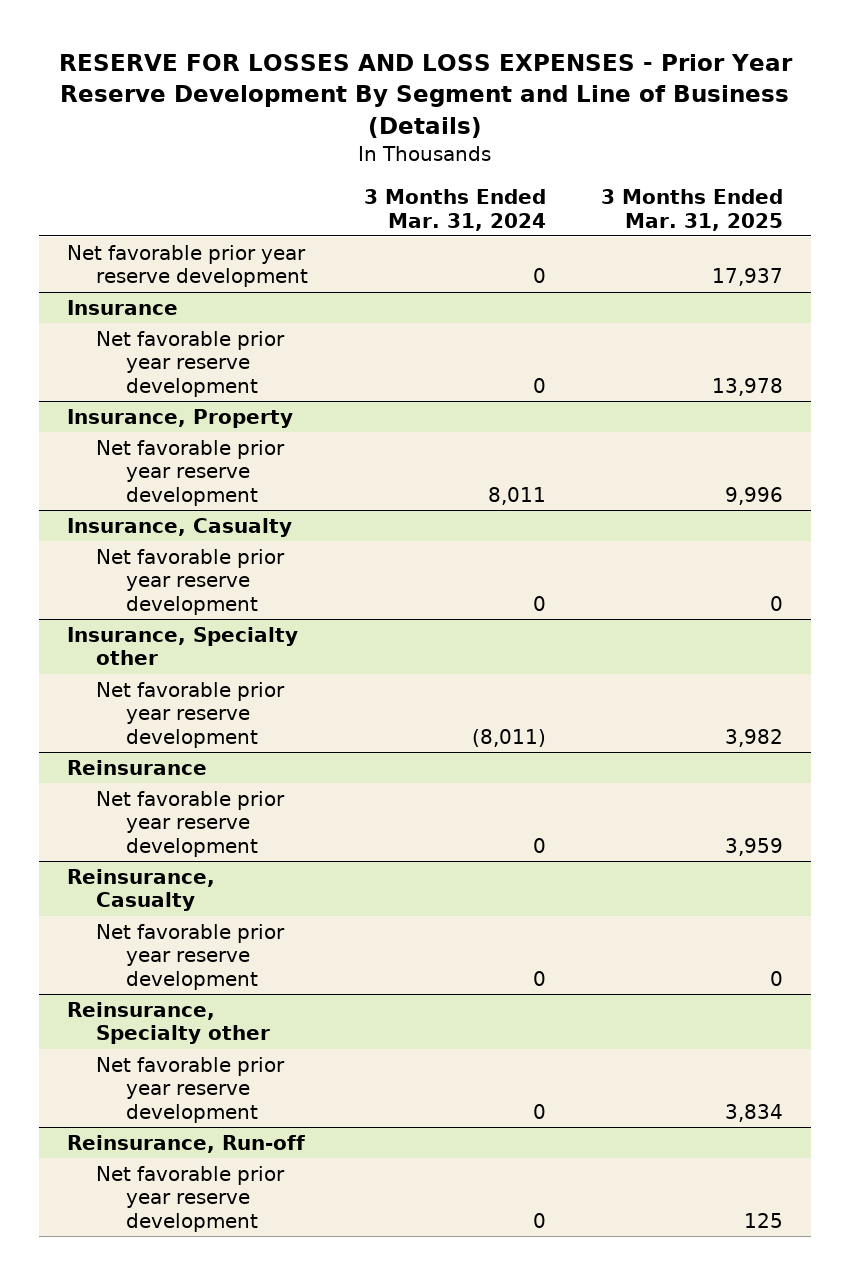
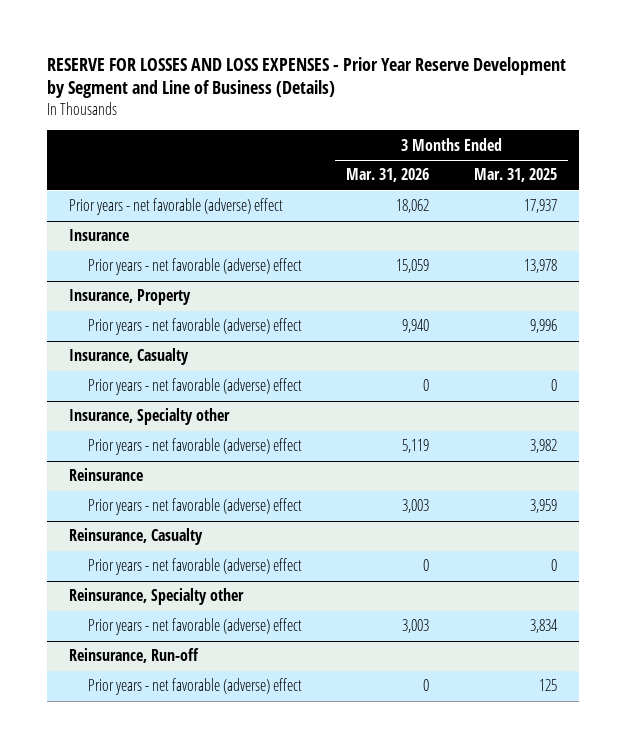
[59,53,794,138] RESERVE FOR LOSSES AND LOSS EXPENSES - Prior Year Reserve Development By Segment and Line of Business (Details) -> [46,56,566,99] RESERVE FOR LOSSES AND LOSS EXPENSES - Prior Year Reserve Development by Segment and Line of Business (Details)
[363,188,546,231] 3 Months Ended Mar. 31, 2024 -> none
none -> [346,168,430,183] Mar. 31, 2026
[67,244,309,288] Net favorable prior year reserve development -> [68,198,283,216] Prior years - net favorable (adverse) effect
[96,330,286,398] Net favorable prior year reserve development -> [88,258,303,276] Prior years - net favorable (adverse) effect
[96,439,286,507] Net favorable prior year reserve development -> [88,318,303,336] Prior years - net favorable (adverse) effect
[96,548,286,616] Net favorable prior year reserve development -> [88,378,303,396] Prior years - net favorable (adverse) effect
[96,681,286,749] Net favorable prior year reserve development -> [88,438,303,456] Prior years - net favorable (adverse) effect
[96,790,286,858] Net favorable prior year reserve development -> [88,498,303,516] Prior years - net favorable (adverse) effect
[96,923,286,991] Net favorable prior year reserve development -> [88,558,303,576] Prior years - net favorable (adverse) effect
[96,1056,286,1124] Net favorable prior year reserve development -> [88,618,303,636] Prior years - net favorable (adverse) effect
[96,1165,286,1233] Net favorable prior year reserve development -> [88,678,303,696] Prior years - net favorable (adverse) effect

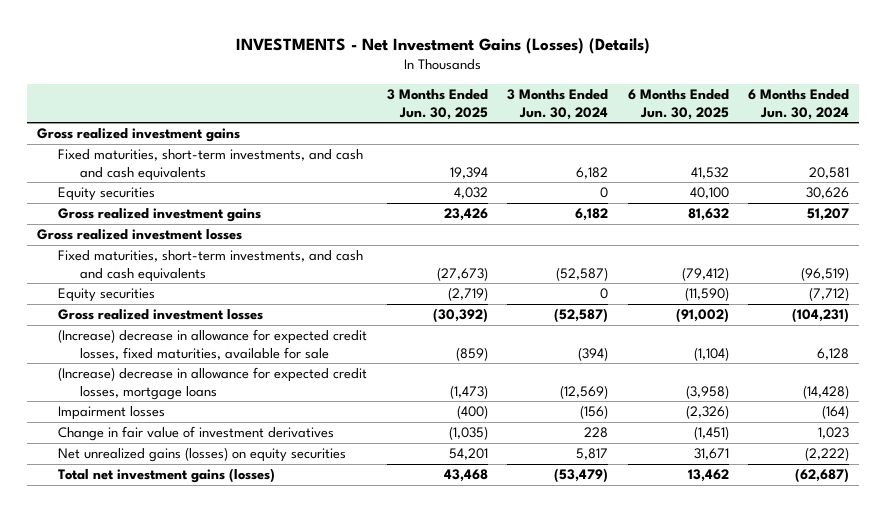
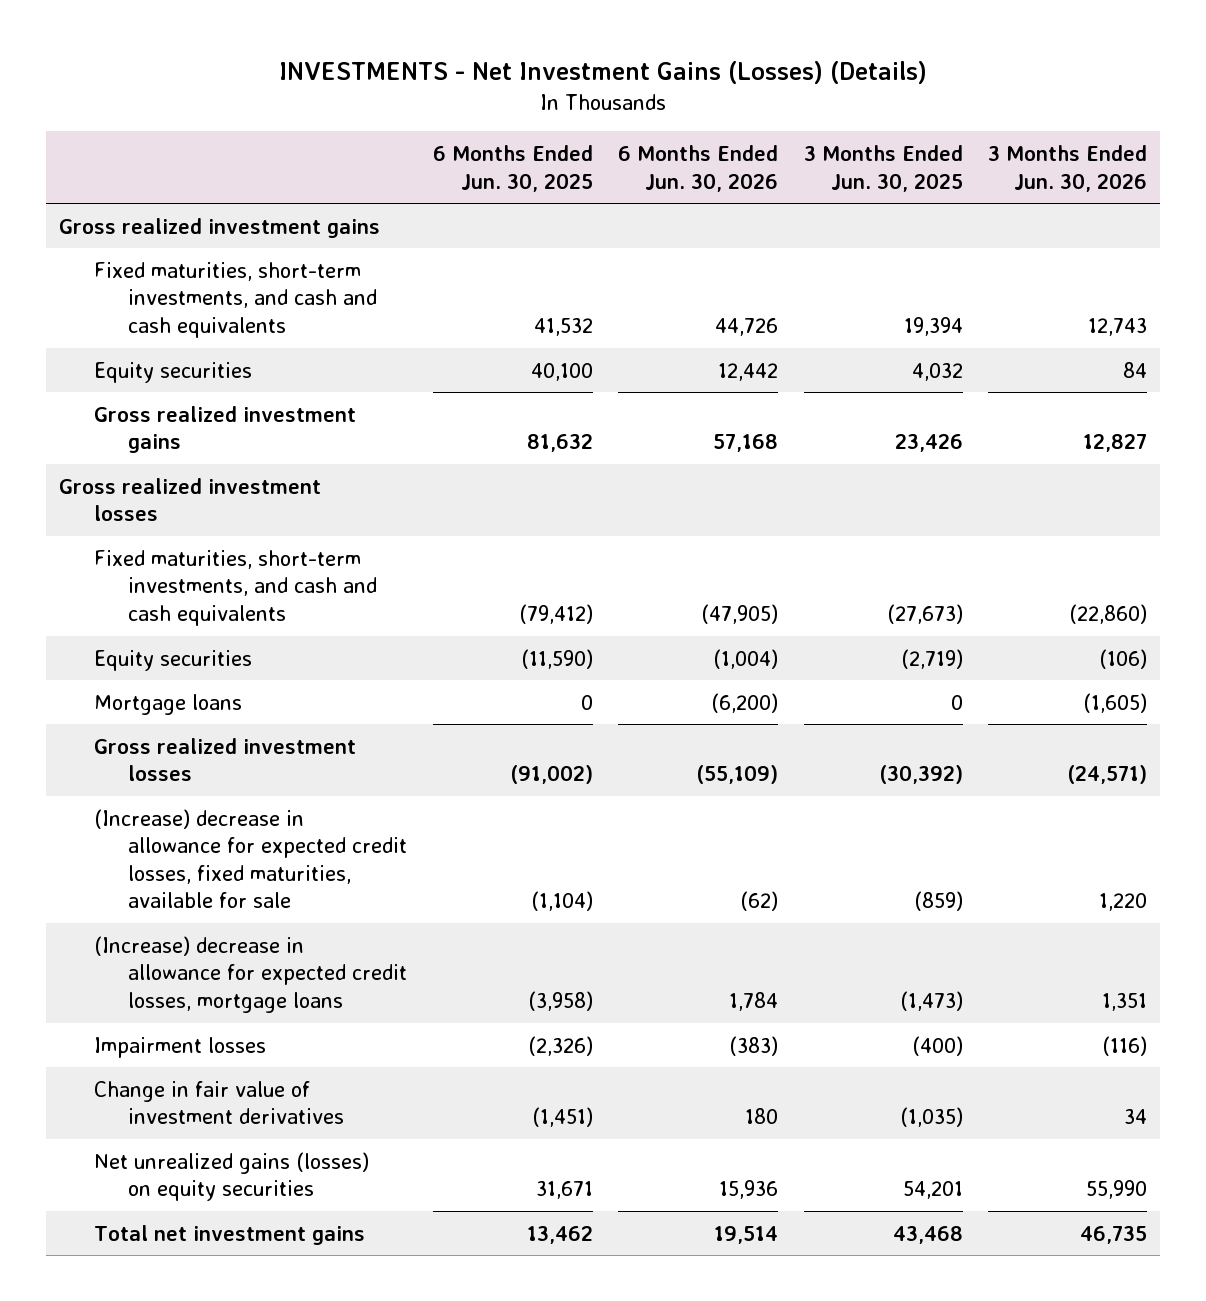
[507,89,609,120] 3 Months Ended Jun. 30, 2024 -> none
[748,89,850,120] 6 Months Ended Jun. 30, 2024 -> none
none -> [618,145,779,192] 6 Months Ended Jun. 30, 2026
none -> [988,145,1148,192] 3 Months Ended Jun. 30, 2026
none -> [93,693,242,715] Mortgage loans
[58,468,276,484] Total net investment gains (losses) -> [93,1224,365,1245] Total net investment gains

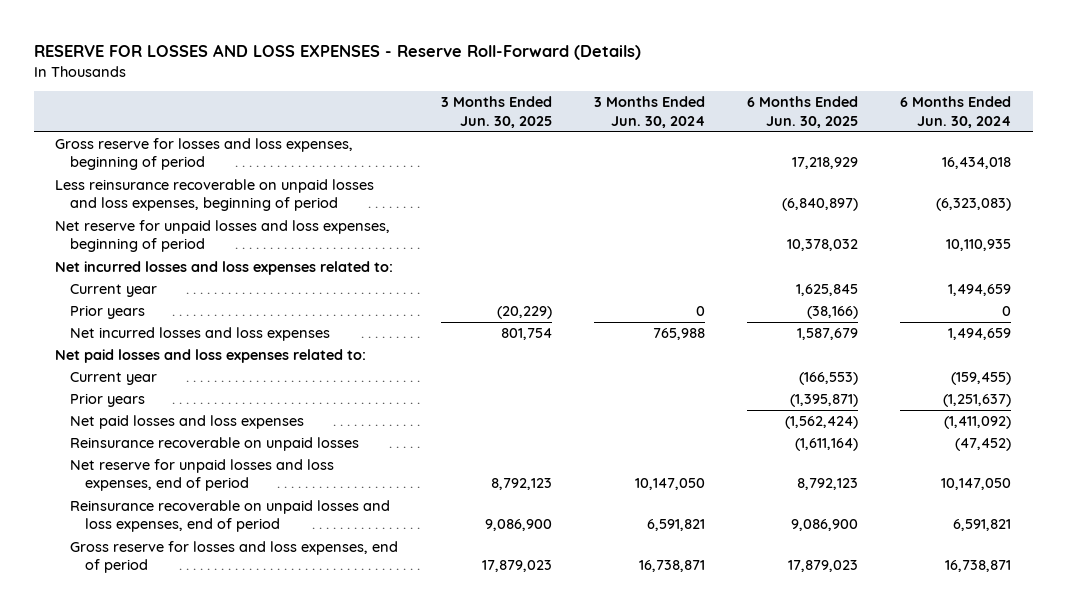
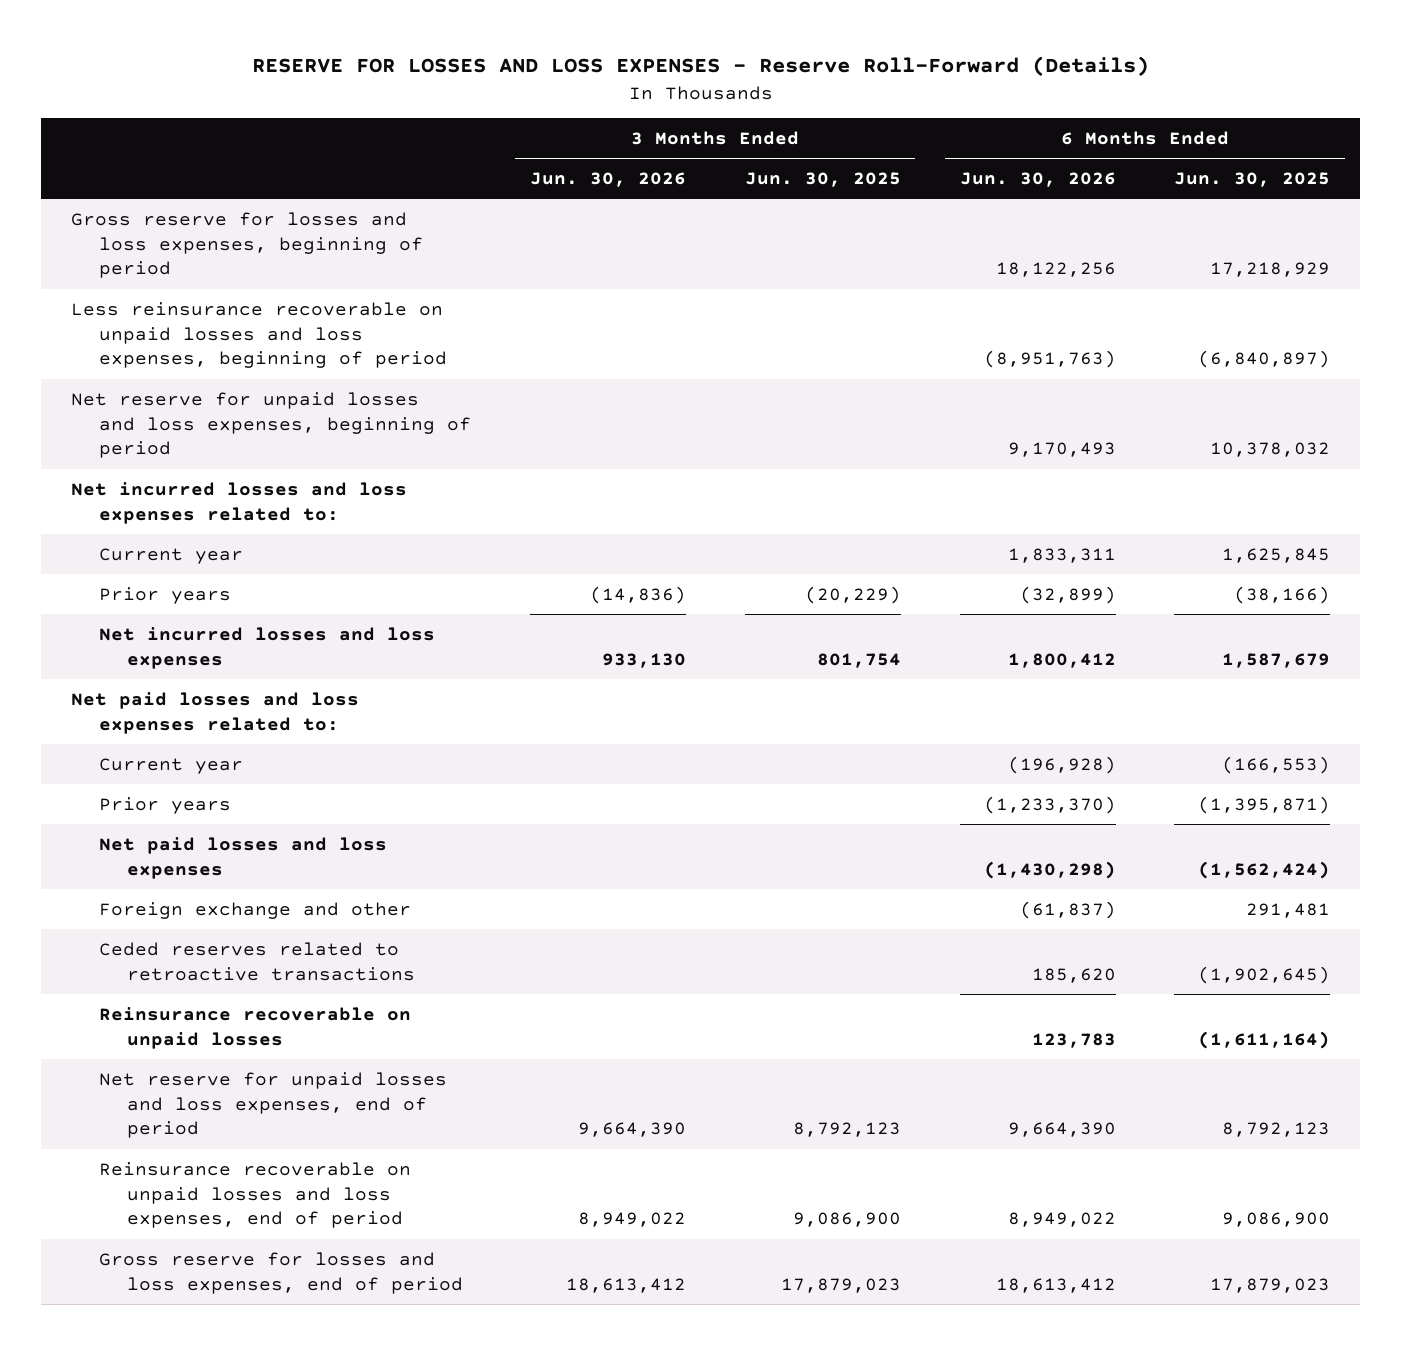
[593,96,705,128] 3 Months Ended Jun. 30, 2024 -> none
[900,96,1012,128] 6 Months Ended Jun. 30, 2024 -> none
none -> [529,172,686,188] Jun. 30, 2026
none -> [959,172,1116,188] Jun. 30, 2026
none -> [98,901,411,919] Foreign exchange and other
none -> [98,941,415,981] Ceded reserves related to retroactive transactions

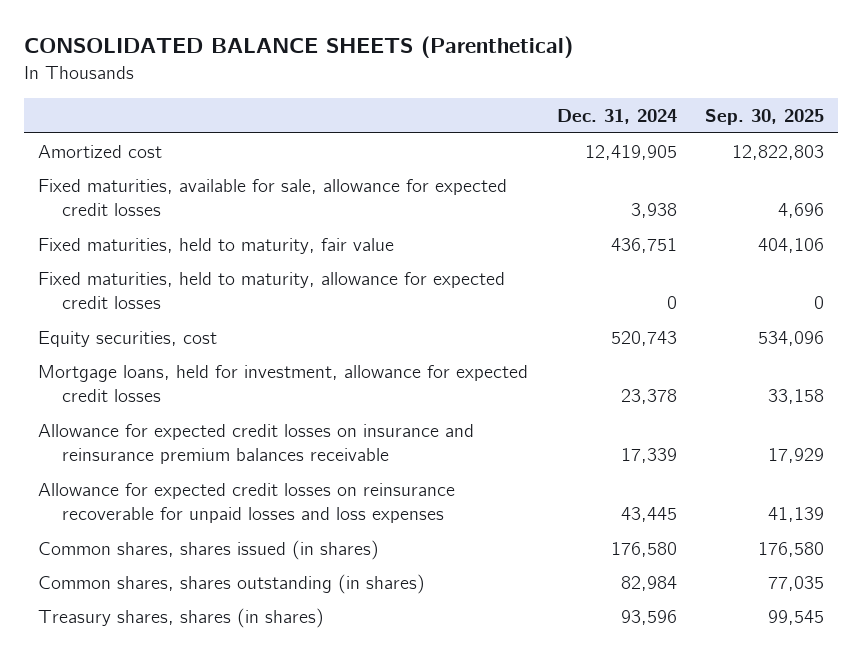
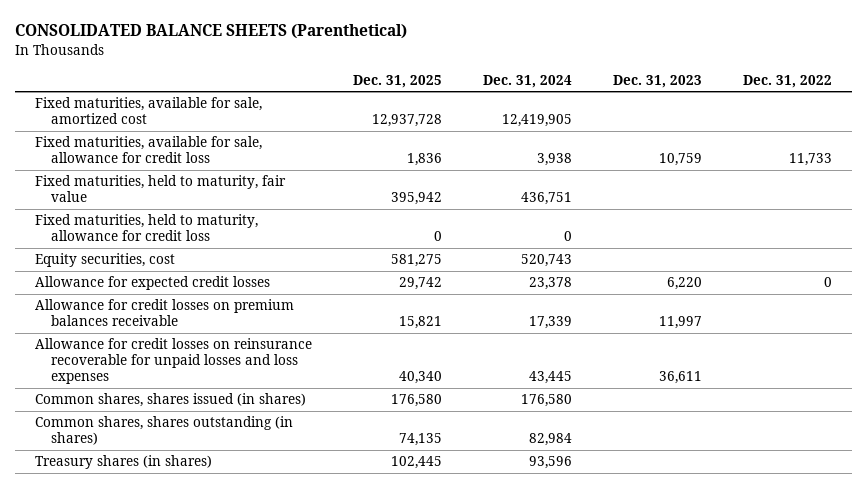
[705,109,825,126] Sep. 30, 2025 -> none
none -> [353,74,443,88] Dec. 31, 2025
none -> [612,74,702,88] Dec. 31, 2023
none -> [742,74,832,88] Dec. 31, 2022
[38,144,163,158] Amortized cost -> [35,97,263,125] Fixed maturities, available for sale, amortized cost
[38,178,508,216] Fixed maturities, available for sale, allowance for expected credit losses -> [35,136,263,164] Fixed maturities, available for sale, allowance for credit loss
[38,271,506,309] Fixed maturities, held to maturity, allowance for expected credit losses -> [35,214,259,242] Fixed maturities, held to maturity, allowance for credit loss
[38,364,529,402] Mortgage loans, held for investment, allowance for expected credit losses -> [35,276,271,291] Allowance for expected credit losses
[38,423,475,464] Allowance for expected credit losses on insurance and reinsurance premium balances receivable -> [35,299,295,327] Allowance for credit losses on premium balances receivable
[38,482,456,523] Allowance for expected credit losses on reinsurance recoverable for unpaid losses and loss expenses -> [35,338,313,385] Allowance for credit losses on reinsurance recoverable for unpaid losses and loss expenses
[38,607,325,628] Treasury shares, shares (in shares) -> [35,455,213,470] Treasury shares (in shares)

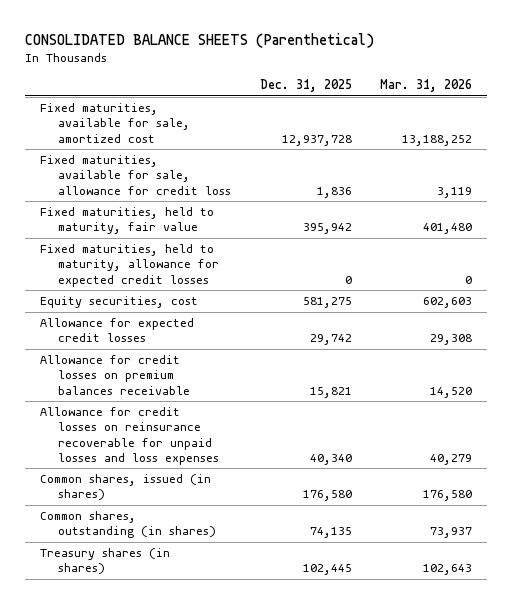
[483,74,573,88] Dec. 31, 2024 -> none
[612,74,702,88] Dec. 31, 2023 -> none
[742,74,832,88] Dec. 31, 2022 -> none
none -> [380,79,473,93] Mar. 31, 2026
[35,214,259,242] Fixed maturities, held to maturity, allowance for credit loss -> [39,244,220,287] Fixed maturities, held to maturity, allowance for expected credit losses
[35,393,307,408] Common shares, shares issued (in shares) -> [39,474,211,501] Common shares, issued (in shares)
[35,416,294,446] Common shares, shares outstanding (in shares) -> [39,511,217,539] Common shares, outstanding (in shares)

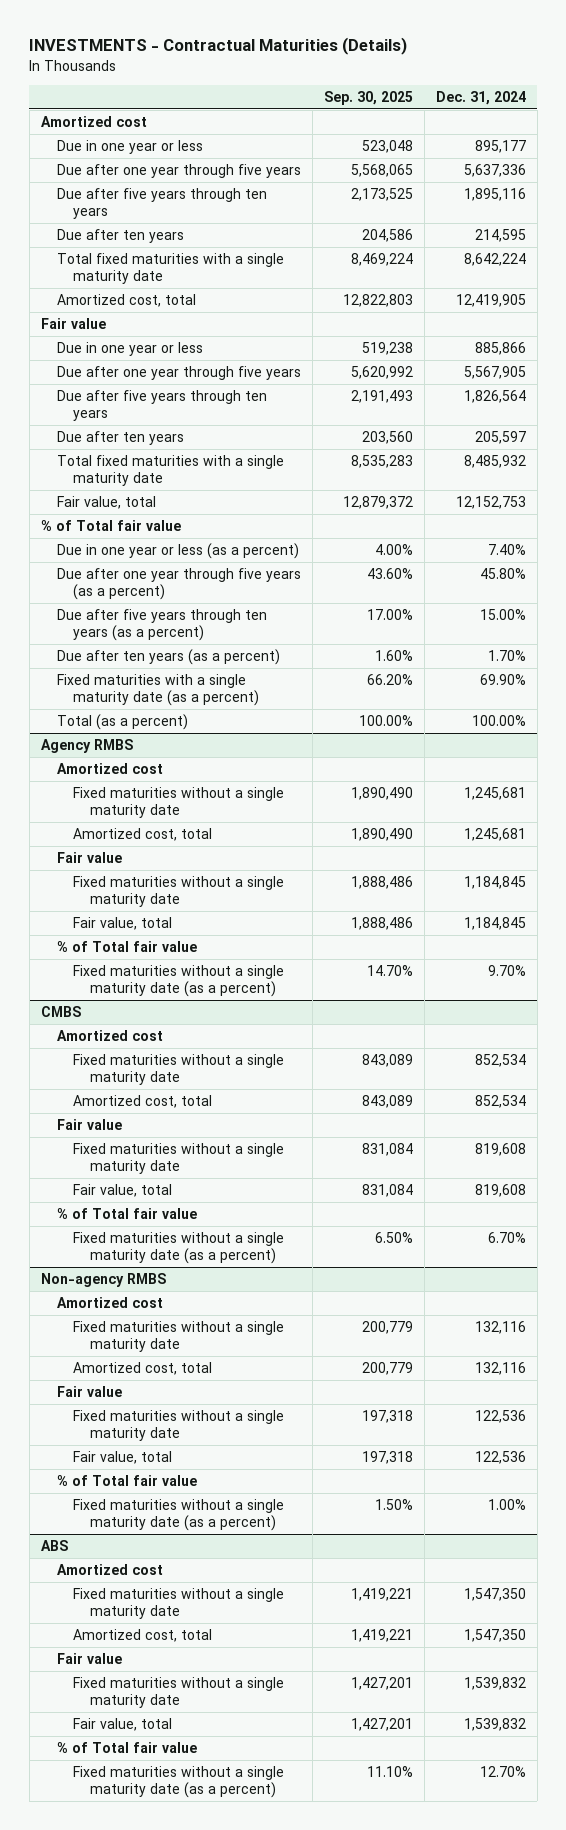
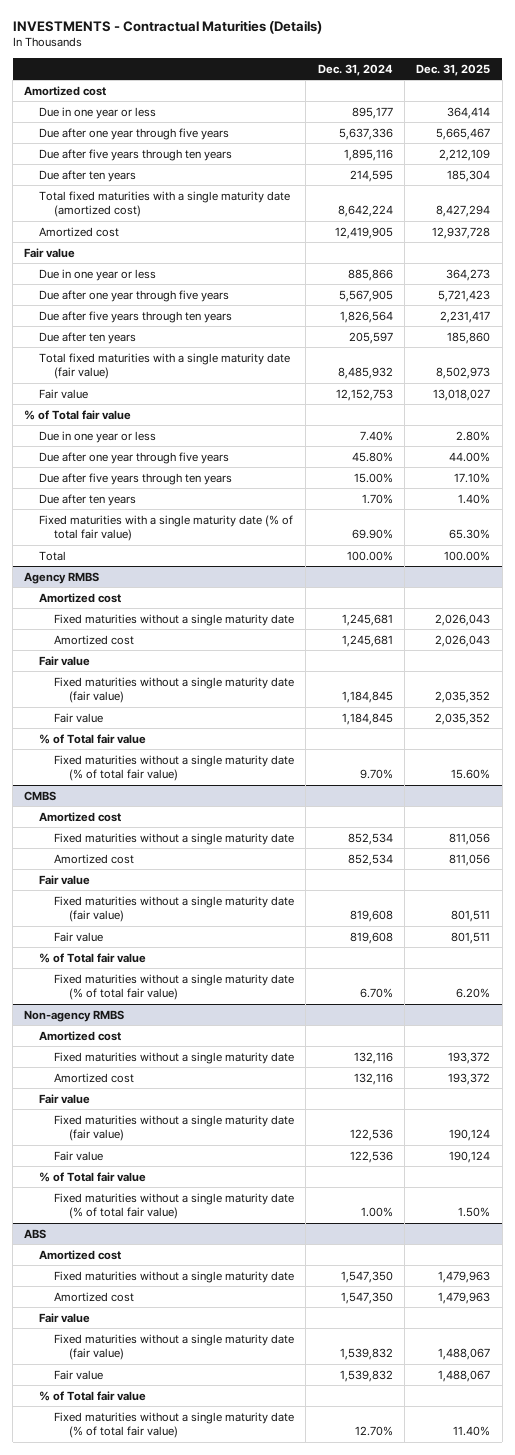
[323,90,413,105] Sep. 30, 2025 -> none
none -> [416,63,491,76] Dec. 31, 2025
[57,253,285,284] Total fixed maturities with a single maturity date -> [39,190,291,218] Total fixed maturities with a single maturity date (amortized cost)
[57,294,197,308] Amortized cost, total -> [39,226,120,237] Amortized cost
[57,455,285,486] Total fixed maturities with a single maturity date -> [39,352,291,380] Total fixed maturities with a single maturity date (fair value)
[57,496,157,510] Fair value, total -> [39,388,89,399] Fair value
[57,543,300,560] Due in one year or less (as a percent) -> [39,430,157,443] Due in one year or less
[57,568,302,600] Due after one year through five years (as a percent) -> [39,451,230,464] Due after one year through five years
[57,609,268,641] Due after five years through ten years (as a percent) -> [39,472,233,485] Due after five years through ten years
[57,649,281,666] Due after ten years (as a percent) -> [39,493,137,506] Due after ten years
[57,674,260,706] Fixed maturities with a single maturity date (as a percent) -> [39,514,294,542] Fixed maturities with a single maturity date (% of total fair value)
[57,714,189,731] Total (as a percent) -> [39,550,67,561] Total
[73,828,213,842] Amortized cost, total -> [54,634,135,645] Amortized cost
[73,876,285,907] Fixed maturities without a single maturity date -> [54,676,295,704] Fixed maturities without a single maturity date (fair value)
[73,917,173,931] Fair value, total -> [54,712,104,723] Fair value
[73,965,285,997] Fixed maturities without a single maturity date (as a percent) -> [54,754,295,782] Fixed maturities without a single maturity date (% of total fair value)
[73,1095,213,1109] Amortized cost, total -> [54,853,135,864] Amortized cost
[73,1143,285,1174] Fixed maturities without a single maturity date -> [54,895,295,923] Fixed maturities without a single maturity date (fair value)
[73,1184,173,1198] Fair value, total -> [54,931,104,942] Fair value
[73,1232,285,1264] Fixed maturities without a single maturity date (as a percent) -> [54,973,295,1001] Fixed maturities without a single maturity date (% of total fair value)
[73,1362,213,1376] Amortized cost, total -> [54,1072,135,1083] Amortized cost
[73,1410,285,1441] Fixed maturities without a single maturity date -> [54,1114,295,1142] Fixed maturities without a single maturity date (fair value)
[73,1451,173,1465] Fair value, total -> [54,1150,104,1161] Fair value
[73,1499,285,1531] Fixed maturities without a single maturity date (as a percent) -> [54,1192,295,1220] Fixed maturities without a single maturity date (% of total fair value)
[73,1629,213,1643] Amortized cost, total -> [54,1291,135,1302] Amortized cost
[73,1677,285,1708] Fixed maturities without a single maturity date -> [54,1333,295,1361] Fixed maturities without a single maturity date (fair value)
[73,1718,173,1732] Fair value, total -> [54,1369,104,1380] Fair value
[73,1766,285,1798] Fixed maturities without a single maturity date (as a percent) -> [54,1411,295,1439] Fixed maturities without a single maturity date (% of total fair value)

